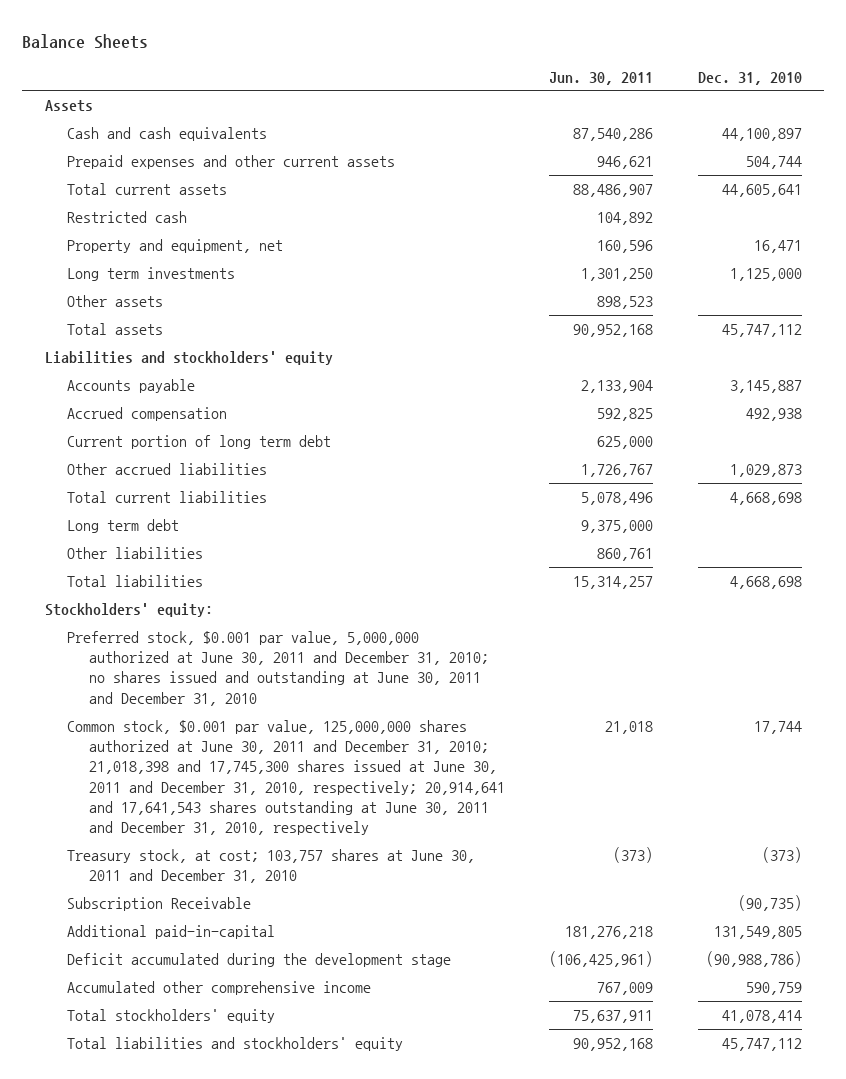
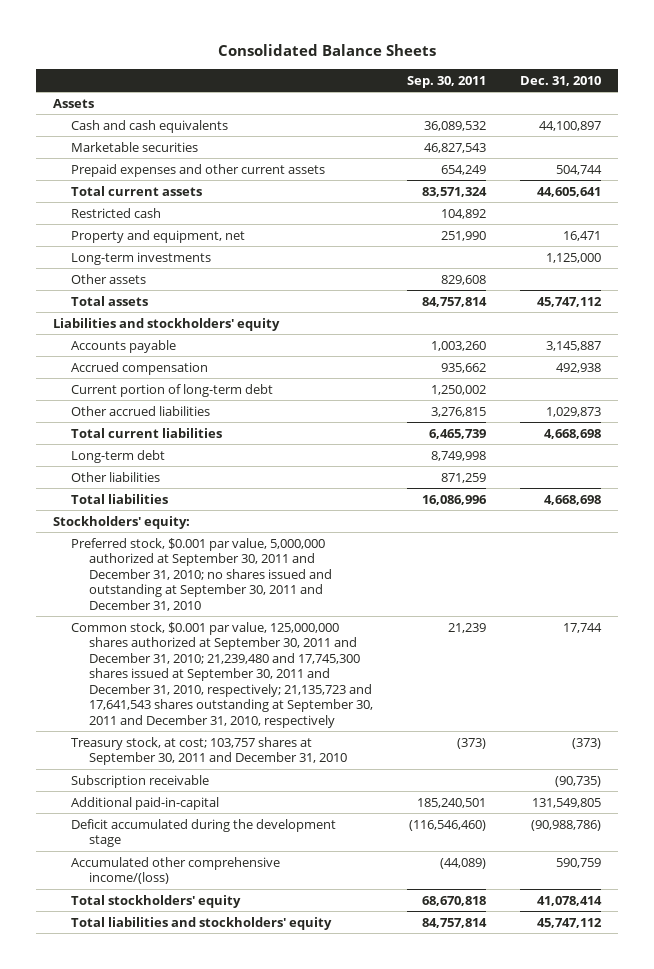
[22,33,149,49] Balance Sheets -> [217,44,436,57] Consolidated Balance Sheets
[549,71,654,85] Jun. 30, 2011 -> none
none -> [406,75,486,88] Sep. 30, 2011
none -> [70,141,198,152] Marketable securities
[66,266,235,281] Long term investments -> [70,251,211,265] Long-term investments
[66,434,331,449] Current portion of long term debt -> [70,383,273,397] Current portion of long-term debt
[66,518,179,533] Long term debt -> [70,449,165,463] Long-term debt
[66,630,489,706] Preferred stock, $0.001 par value, 5,000,000 authorized at June 30, 2011 and December 31, 2010; no shares issued and outstanding at June 30, 2011 and December 31, 2010 -> [70,537,332,611] Preferred stock, $0.001 par value, 5,000,000 authorized at September 30, 2011 and December 31, 2010; no shares issued and outstanding at September 30, 2011 and December 31, 2010
[66,719,505,836] Common stock, $0.001 par value, 125,000,000 shares authorized at June 30, 2011 and December 31, 2010; 21,018,398 and 17,745,300 shares issued at June 30, 2011 and December 31, 2010, respectively; 20,914,641 and 17,641,543 shares outstanding at June 30, 2011 and December 31, 2010, respectively -> [70,621,373,728] Common stock, $0.001 par value, 125,000,000 shares authorized at September 30, 2011 and December 31, 2010; 21,239,480 and 17,745,300 shares issued at September 30, 2011 and December 31, 2010, respectively; 21,135,723 and 17,641,543 shares outstanding at September 30, 2011 and December 31, 2010, respectively
[66,848,475,884] Treasury stock, at cost; 103,757 shares at June 30, 2011 and December 31, 2010 -> [70,736,347,766] Treasury stock, at cost; 103,757 shares at September 30, 2011 and December 31, 2010
[66,896,251,911] Subscription Receivable -> [70,774,209,788] Subscription receivable
[66,980,371,995] Accumulated other comprehensive income -> [70,856,280,885] Accumulated other comprehensive income/(loss)

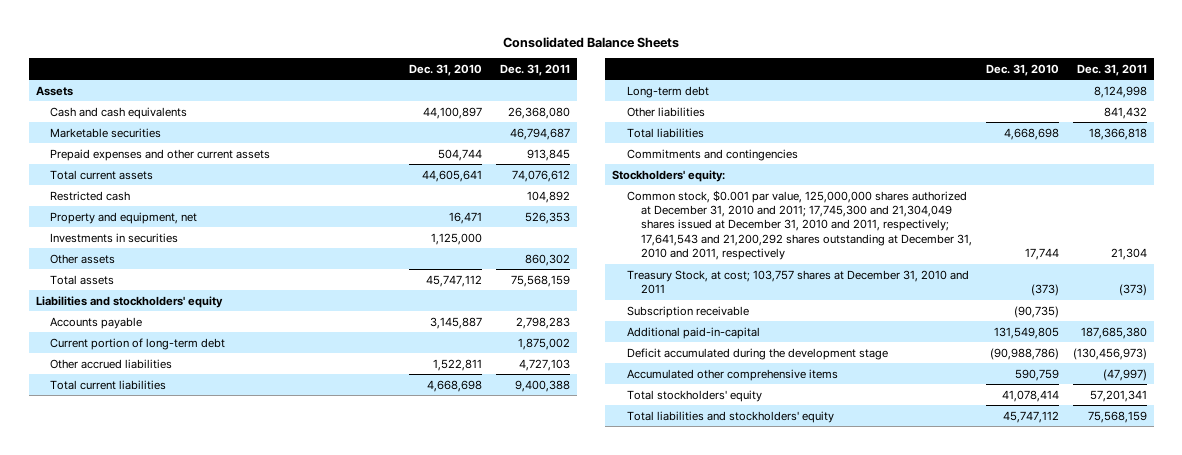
[406,75,486,88] Sep. 30, 2011 -> none
none -> [499,63,570,76] Dec. 31, 2011
[70,251,211,265] Long-term investments -> [50,232,179,243] Investments in securities
[70,361,208,375] Accrued compensation -> none
[545,406,601,417] 1,029,873 -> [433,358,483,371] 1,522,811
none -> [626,148,798,161] Commitments and contingencies
[70,537,332,611] Preferred stock, $0.001 par value, 5,000,000 authorized at September 30, 2011 and December 31, 2010; no shares issued and outstanding at September 30, 2011 and December 31, 2010 -> none
[70,621,373,728] Common stock, $0.001 par value, 125,000,000 shares authorized at September 30, 2011 and December 31, 2010; 21,239,480 and 17,745,300 shares issued at September 30, 2011 and December 31, 2010, respectively; 21,135,723 and 17,641,543 shares outstanding at September 30, 2011 and December 31, 2010, respectively -> [626,189,973,261] Common stock, $0.001 par value, 125,000,000 shares authorized at December 31, 2010 and 2011; 17,745,300 and 21,304,049 shares issued at December 31, 2010 and 2011, respectively; 17,641,543 and 21,200,292 shares outstanding at December 31, 2010 and 2011, respectively
[70,736,347,766] Treasury stock, at cost; 103,757 shares at September 30, 2011 and December 31, 2010 -> [626,269,969,295] Treasury Stock, at cost; 103,757 shares at December 31, 2010 and 2011
[70,856,280,885] Accumulated other comprehensive income/(loss) -> [626,368,838,381] Accumulated other comprehensive items

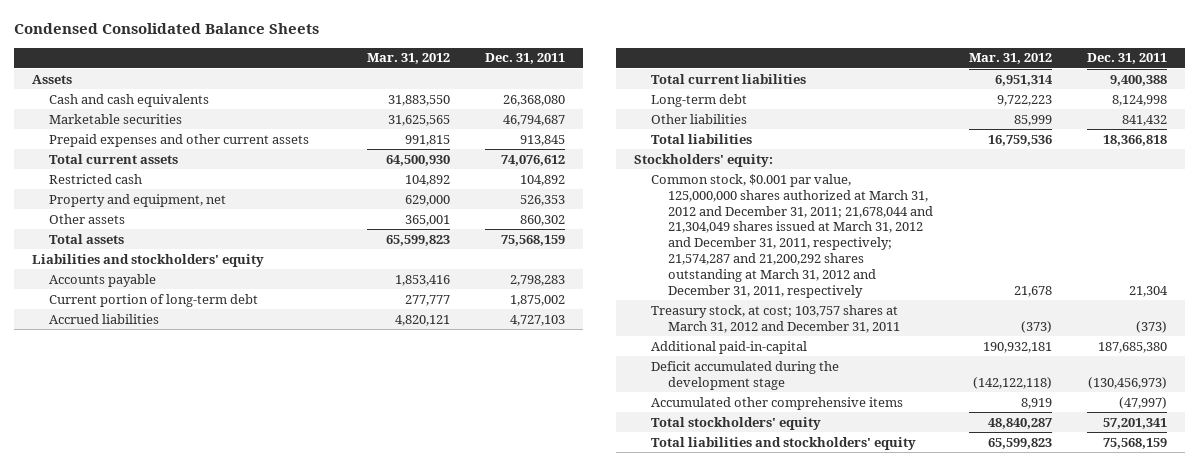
[503,36,680,48] Consolidated Balance Sheets -> [13,23,319,35] Condensed Consolidated Balance Sheets
[409,63,483,76] Dec. 31, 2010 -> none
none -> [366,53,450,65] Mar. 31, 2012
[50,232,179,243] Investments in securities -> none
[50,358,173,369] Other accrued liabilities -> [49,313,160,324] Accrued liabilities
[626,148,798,161] Commitments and contingencies -> none
[626,305,749,318] Subscription receivable -> none
[626,189,973,261] Common stock, $0.001 par value, 125,000,000 shares authorized at December 31, 2010 and 2011; 17,745,300 and 21,304,049 shares issued at December 31, 2010 and 2011, respectively; 17,641,543 and 21,200,292 shares outstanding at December 31, 2010 and 2011, respectively -> [650,173,934,298] Common stock, $0.001 par value, 125,000,000 shares authorized at March 31, 2012 and December 31, 2011; 21,678,044 and 21,304,049 shares issued at March 31, 2012 and December 31, 2011, respectively; 21,574,287 and 21,200,292 shares outstanding at March 31, 2012 and December 31, 2011, respectively
[626,269,969,295] Treasury Stock, at cost; 103,757 shares at December 31, 2010 and 2011 -> [650,304,901,333] Treasury stock, at cost; 103,757 shares at March 31, 2012 and December 31, 2011

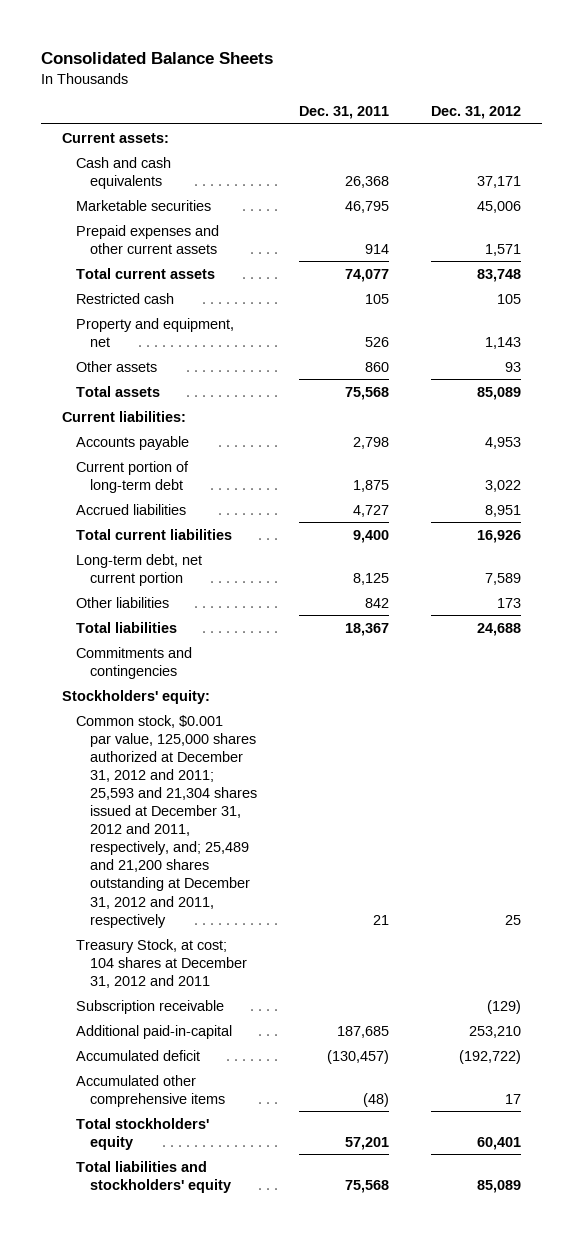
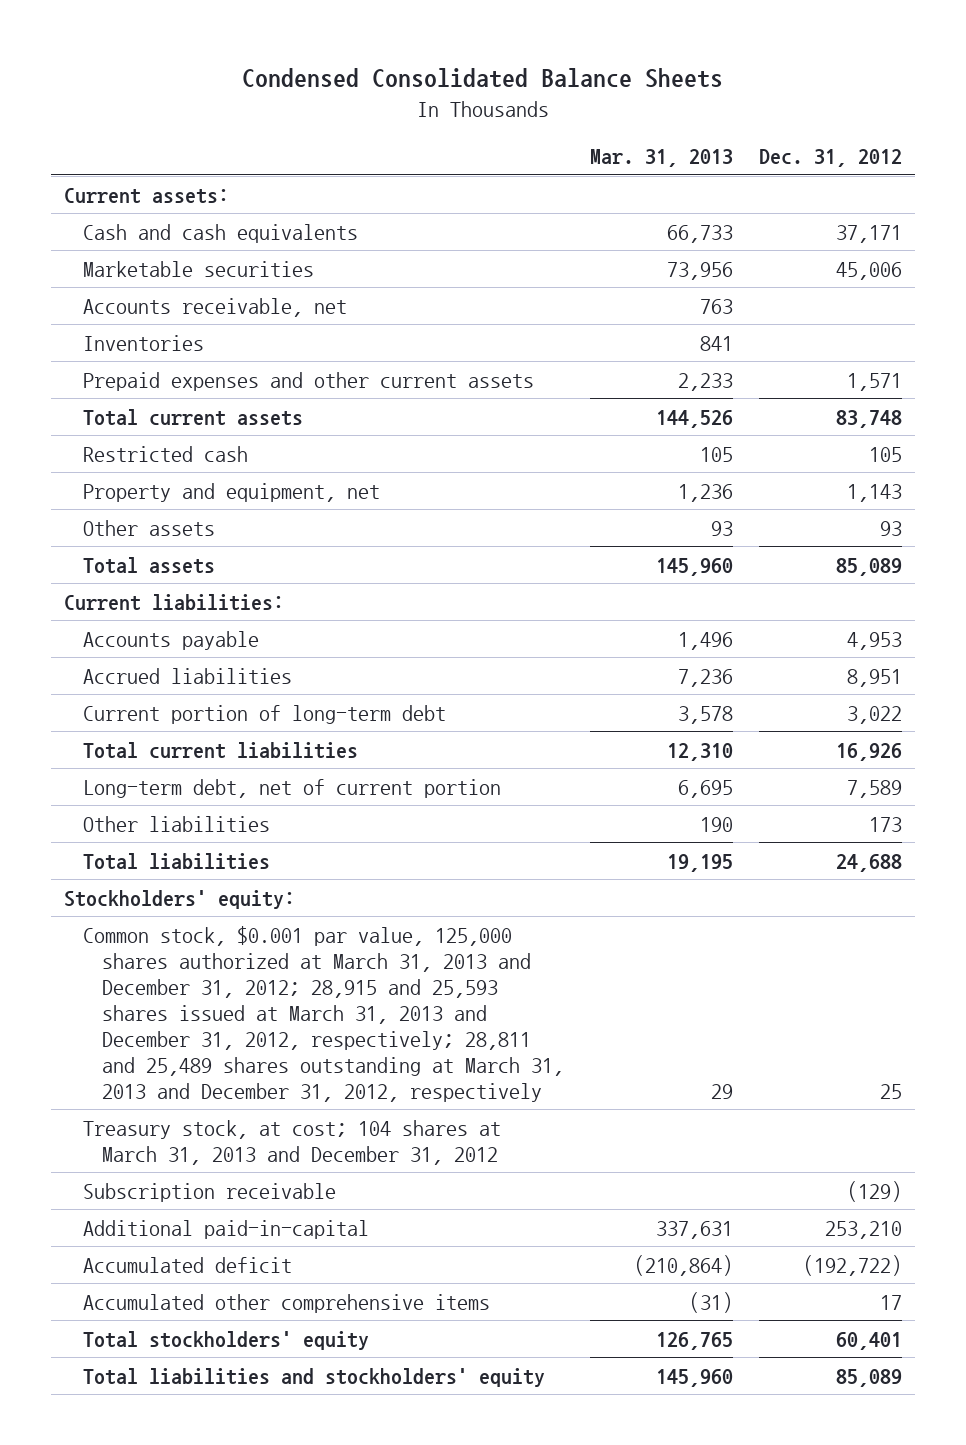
[41,52,274,65] Consolidated Balance Sheets -> [242,67,724,88] Condensed Consolidated Balance Sheets
[299,106,390,120] Dec. 31, 2011 -> none
none -> [590,149,734,168] Mar. 31, 2013
none -> [83,297,348,317] Accounts receivable, net
none -> [83,334,205,351] Inventories
[76,460,190,493] Current portion of long-term debt -> [83,704,447,724] Current portion of long-term debt
[76,553,203,586] Long-term debt, net current portion -> [83,778,502,798] Long-term debt, net of current portion
[76,646,193,679] Commitments and contingencies -> none
[76,714,258,928] Common stock, $0.001 par value, 125,000 shares authorized at December 31, 2012 and 2011; 25,593 and 21,304 shares issued at December 31, 2012 and 2011, respectively, and; 25,489 and 21,200 shares outstanding at December 31, 2012 and 2011, respectively -> [83,925,565,1102] Common stock, $0.001 par value, 125,000 shares authorized at March 31, 2013 and December 31, 2012; 28,915 and 25,593 shares issued at March 31, 2013 and December 31, 2012, respectively; 28,811 and 25,489 shares outstanding at March 31, 2013 and December 31, 2012, respectively
[76,938,248,988] Treasury Stock, at cost; 104 shares at December 31, 2012 and 2011 -> [83,1119,502,1165] Treasury stock, at cost; 104 shares at March 31, 2013 and December 31, 2012

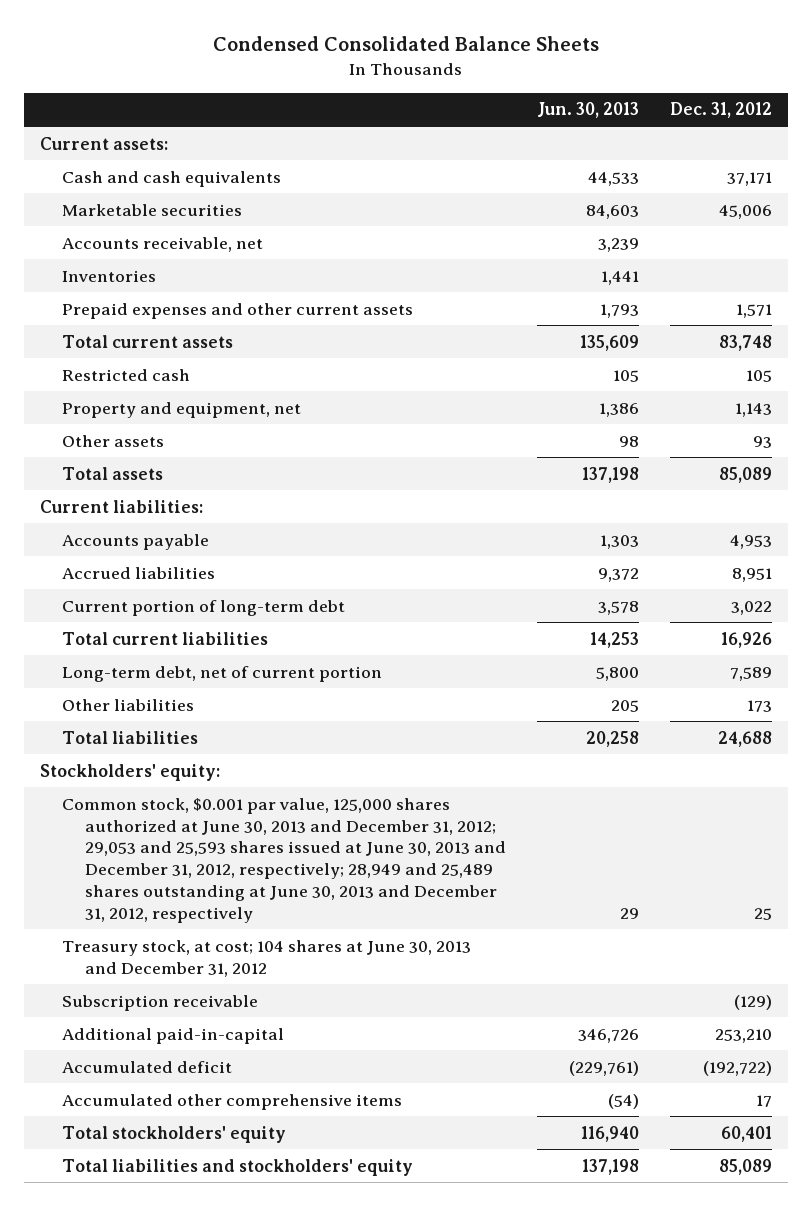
[590,149,734,168] Mar. 31, 2013 -> none
none -> [536,102,639,119] Jun. 30, 2013
[83,925,565,1102] Common stock, $0.001 par value, 125,000 shares authorized at March 31, 2013 and December 31, 2012; 28,915 and 25,593 shares issued at March 31, 2013 and December 31, 2012, respectively; 28,811 and 25,489 shares outstanding at March 31, 2013 and December 31, 2012, respectively -> [62,797,506,923] Common stock, $0.001 par value, 125,000 shares authorized at June 30, 2013 and December 31, 2012; 29,053 and 25,593 shares issued at June 30, 2013 and December 31, 2012, respectively; 28,949 and 25,489 shares outstanding at June 30, 2013 and December 31, 2012, respectively
[83,1119,502,1165] Treasury stock, at cost; 104 shares at March 31, 2013 and December 31, 2012 -> [62,939,472,977] Treasury stock, at cost; 104 shares at June 30, 2013 and December 31, 2012

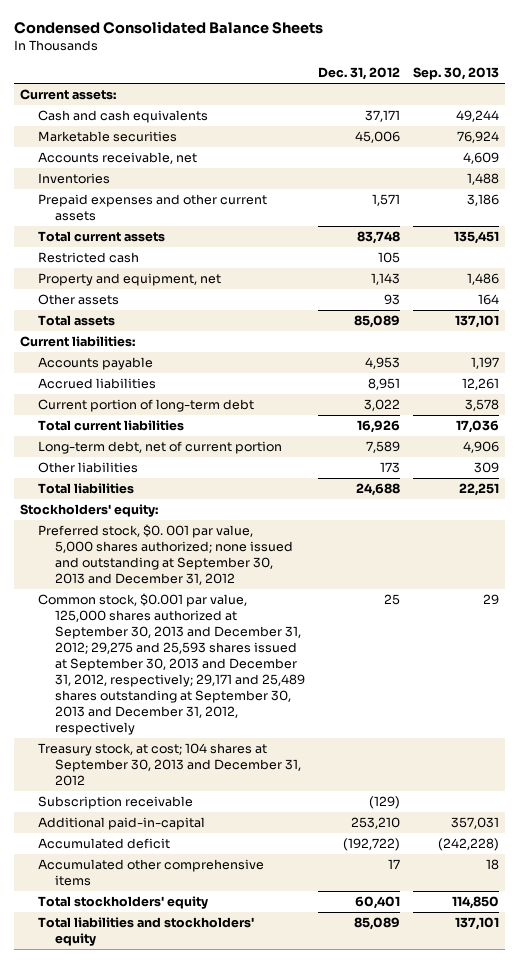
[536,102,639,119] Jun. 30, 2013 -> none
none -> [412,67,499,81] Sep. 30, 2013
none -> [37,524,294,585] Preferred stock, $0. 001 par value, 5,000 shares authorized; none issued and outstanding at September 30, 2013 and December 31, 2012
[62,797,506,923] Common stock, $0.001 par value, 125,000 shares authorized at June 30, 2013 and December 31, 2012; 29,053 and 25,593 shares issued at June 30, 2013 and December 31, 2012, respectively; 28,949 and 25,489 shares outstanding at June 30, 2013 and December 31, 2012, respectively -> [37,593,306,735] Common stock, $0.001 par value, 125,000 shares authorized at September 30, 2013 and December 31, 2012; 29,275 and 25,593 shares issued at September 30, 2013 and December 31, 2012, respectively; 29,171 and 25,489 shares outstanding at September 30, 2013 and December 31, 2012, respectively
[62,939,472,977] Treasury stock, at cost; 104 shares at June 30, 2013 and December 31, 2012 -> [37,743,302,786] Treasury stock, at cost; 104 shares at September 30, 2013 and December 31, 2012

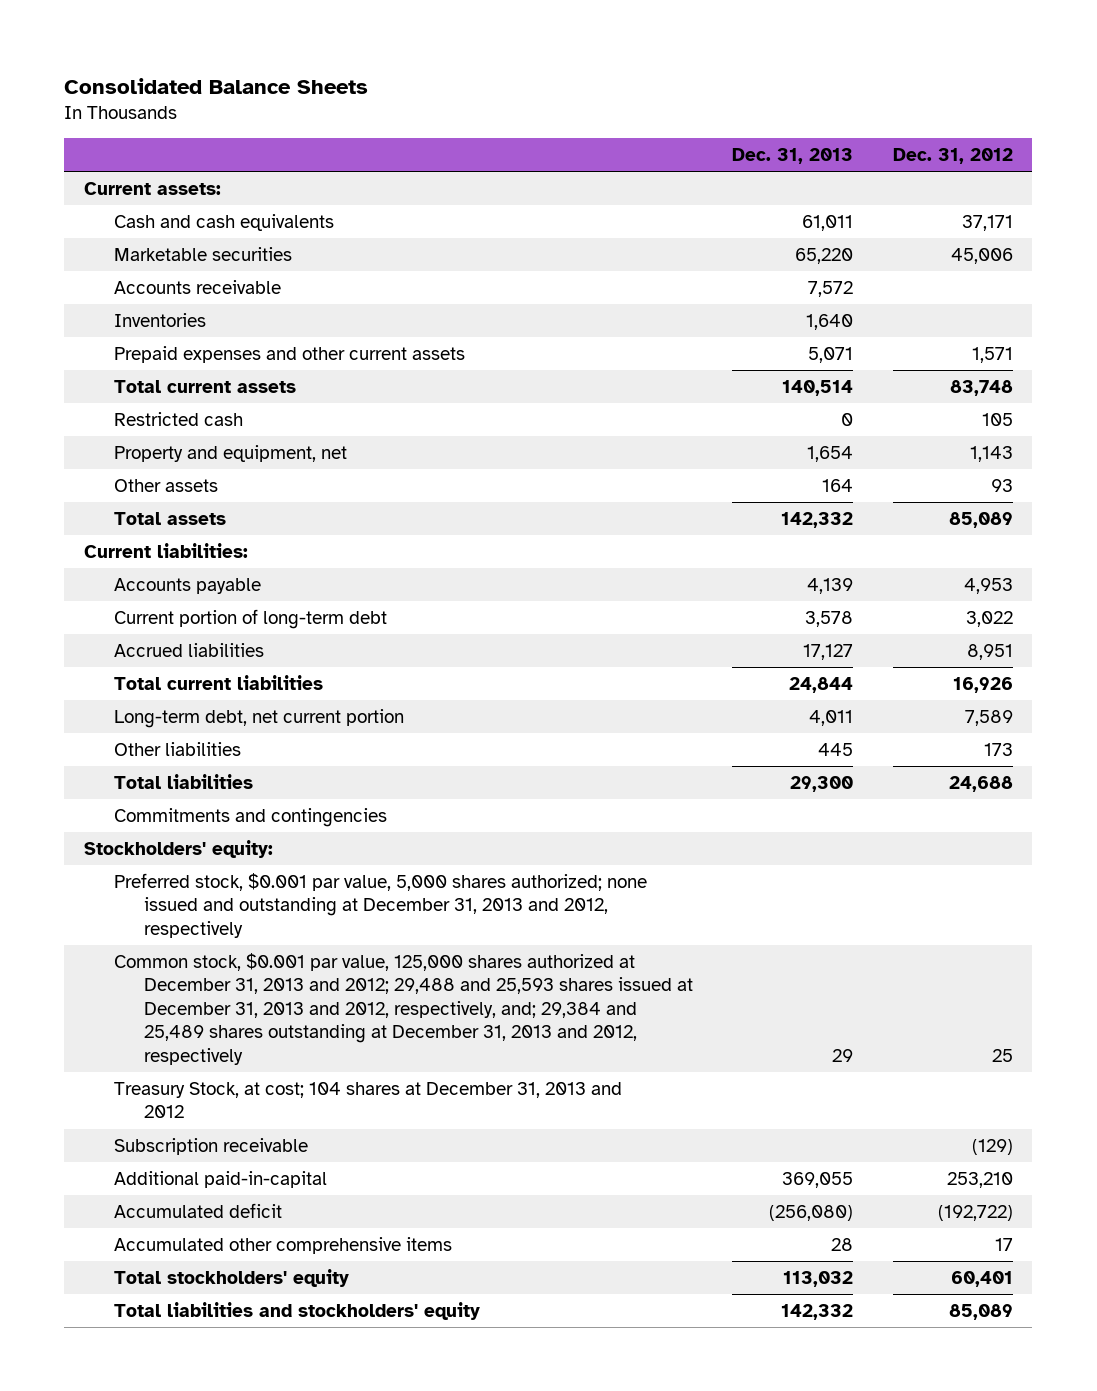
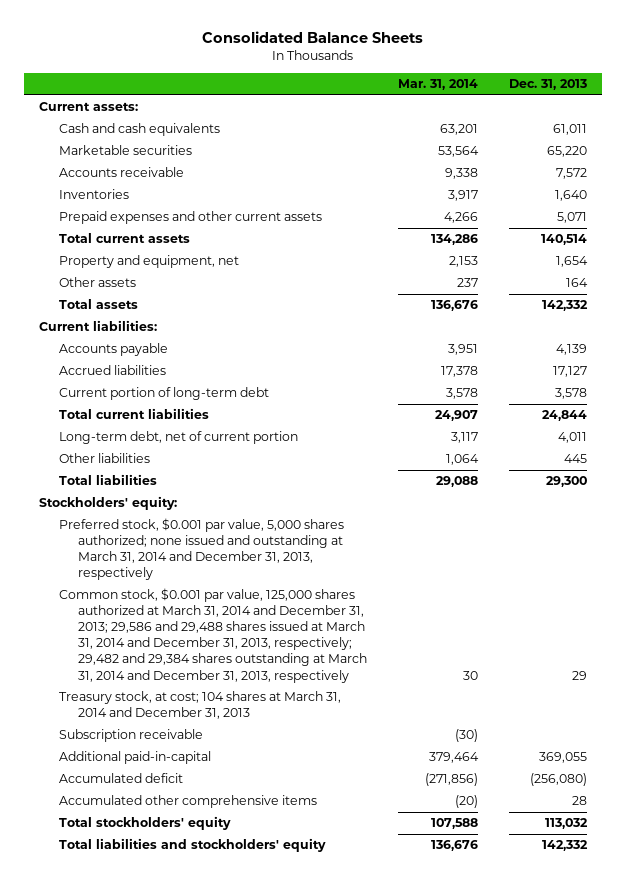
[892,148,1013,165] Dec. 31, 2012 -> none
none -> [397,78,478,90] Mar. 31, 2014
[114,411,244,426] Restricted cash -> none
[114,608,388,629] Current portion of long-term debt -> [58,387,269,401] Current portion of long-term debt
[114,708,405,728] Long-term debt, net current portion -> [58,431,298,445] Long-term debt, net of current portion
[114,807,388,827] Commitments and contingencies -> none
[114,872,648,938] Preferred stock, $0.001 par value, 5,000 shares authorized; none issued and outstanding at December 31, 2013 and 2012, respectively -> [58,518,344,581] Preferred stock, $0.001 par value, 5,000 shares authorized; none issued and outstanding at March 31, 2014 and December 31, 2013, respectively
[114,952,693,1065] Common stock, $0.001 par value, 125,000 shares authorized at December 31, 2013 and 2012; 29,488 and 25,593 shares issued at December 31, 2013 and 2012, respectively, and; 29,384 and 25,489 shares outstanding at December 31, 2013 and 2012, respectively -> [58,588,368,683] Common stock, $0.001 par value, 125,000 shares authorized at March 31, 2014 and December 31, 2013; 29,586 and 29,488 shares issued at March 31, 2014 and December 31, 2013, respectively; 29,482 and 29,384 shares outstanding at March 31, 2014 and December 31, 2013, respectively
[114,1081,623,1119] Treasury Stock, at cost; 104 shares at December 31, 2013 and 2012 -> [58,691,341,720] Treasury stock, at cost; 104 shares at March 31, 2014 and December 31, 2013

